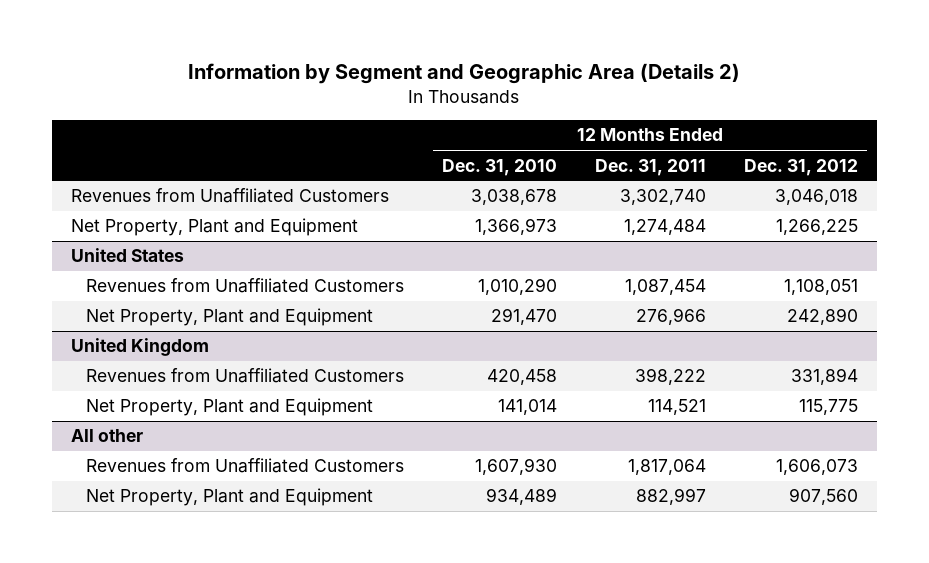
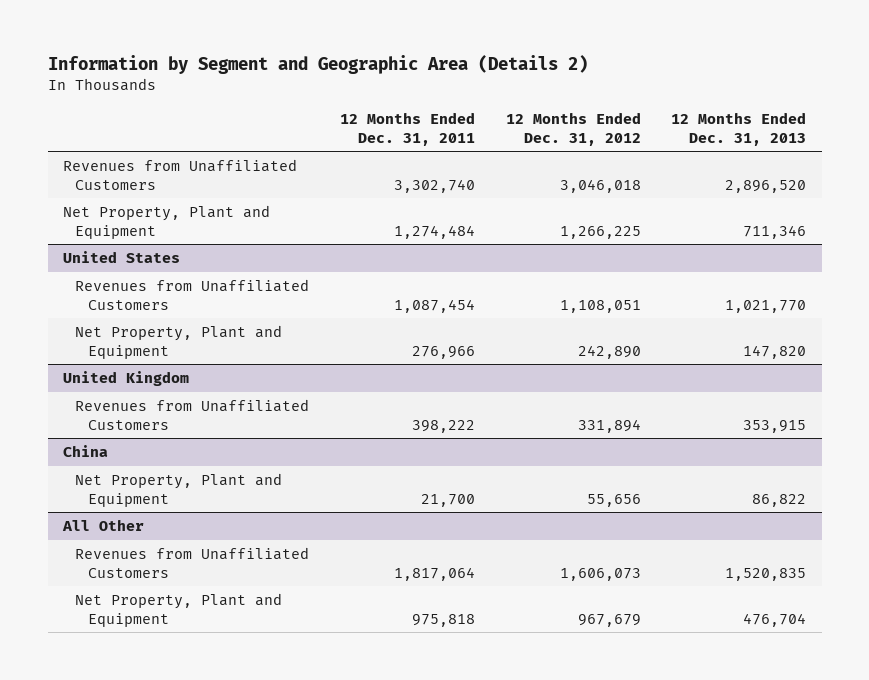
[442,158,558,176] Dec. 31, 2010 -> none
none -> [671,111,807,146] 12 Months Ended Dec. 31, 2013
none -> [63,444,109,457] China
[647,399,706,416] 114,521 -> [421,493,476,507] 21,700
[798,399,858,416] 115,775 -> [586,493,641,507] 55,656
[71,429,144,443] All other -> [62,518,145,531] All Other
[635,488,706,506] 882,997 -> [412,613,476,627] 975,818
[788,488,858,506] 907,560 -> [577,613,641,627] 967,679

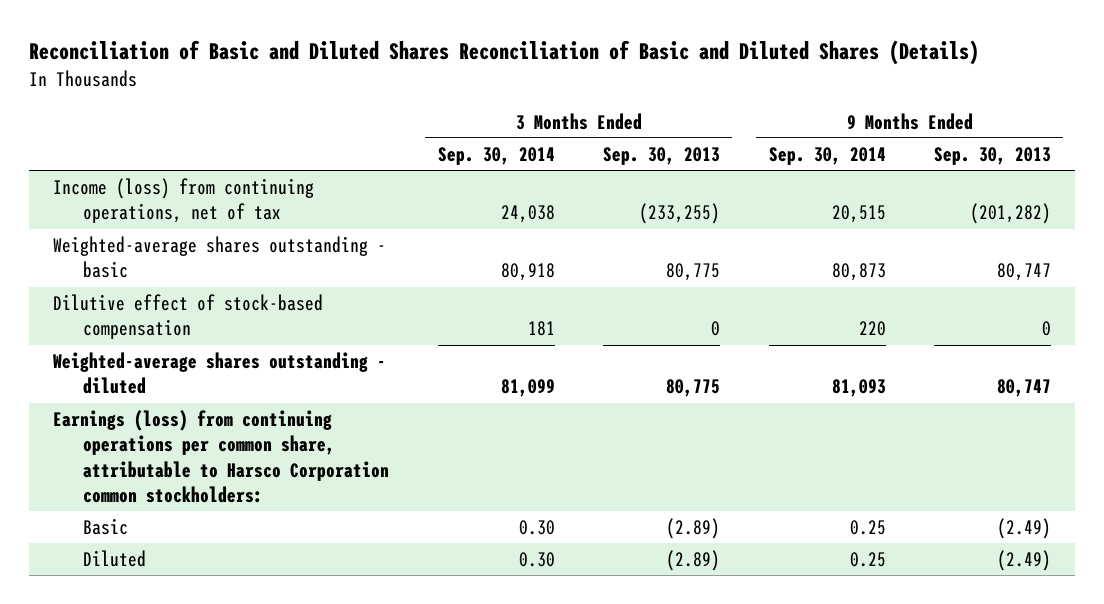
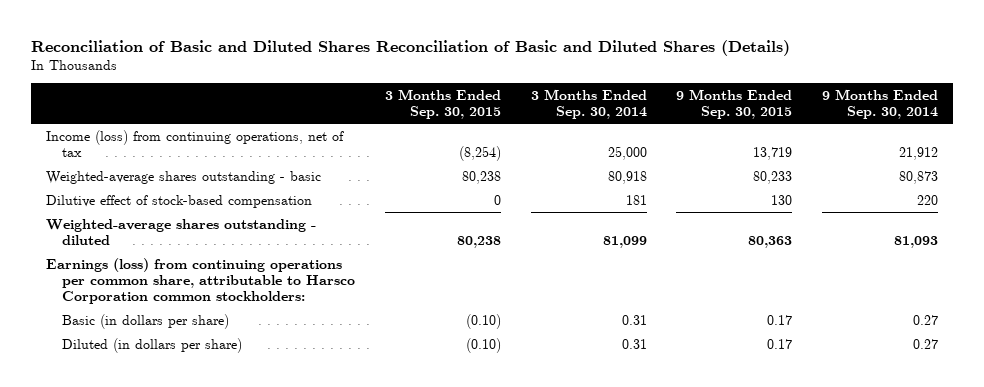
[603,146,721,165] Sep. 30, 2013 -> none
[934,146,1052,165] Sep. 30, 2013 -> none
none -> [384,89,501,120] 3 Months Ended Sep. 30, 2015
none -> [676,89,793,120] 9 Months Ended Sep. 30, 2015
[500,205,555,224] 24,038 -> [607,145,647,160] 25,000
[831,205,886,224] 20,515 -> [899,146,939,160] 21,912
[82,518,128,536] Basic -> [61,313,229,329] Basic (in dollars per share)
[518,520,555,536] 0.30 -> [621,314,647,325] 0.31
[849,520,886,536] 0.25 -> [913,314,939,325] 0.27
[82,550,146,568] Diluted -> [61,337,242,353] Diluted (in dollars per share)
[518,552,555,568] 0.30 -> [621,338,647,349] 0.31
[849,552,886,568] 0.25 -> [913,338,939,349] 0.27

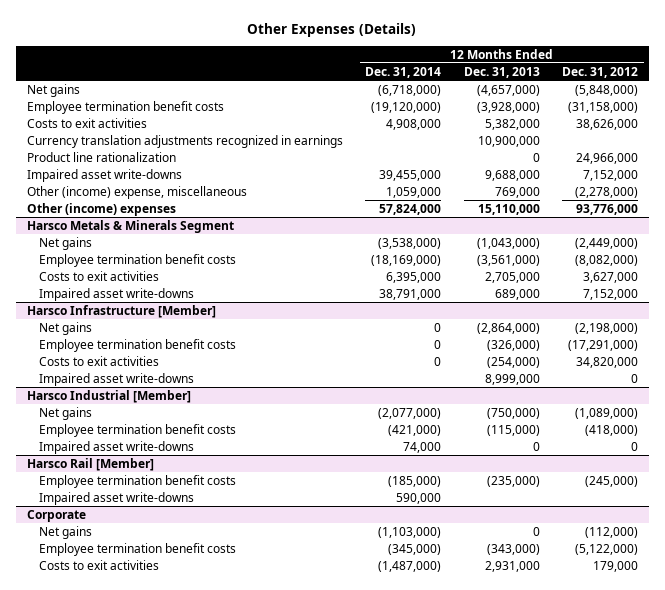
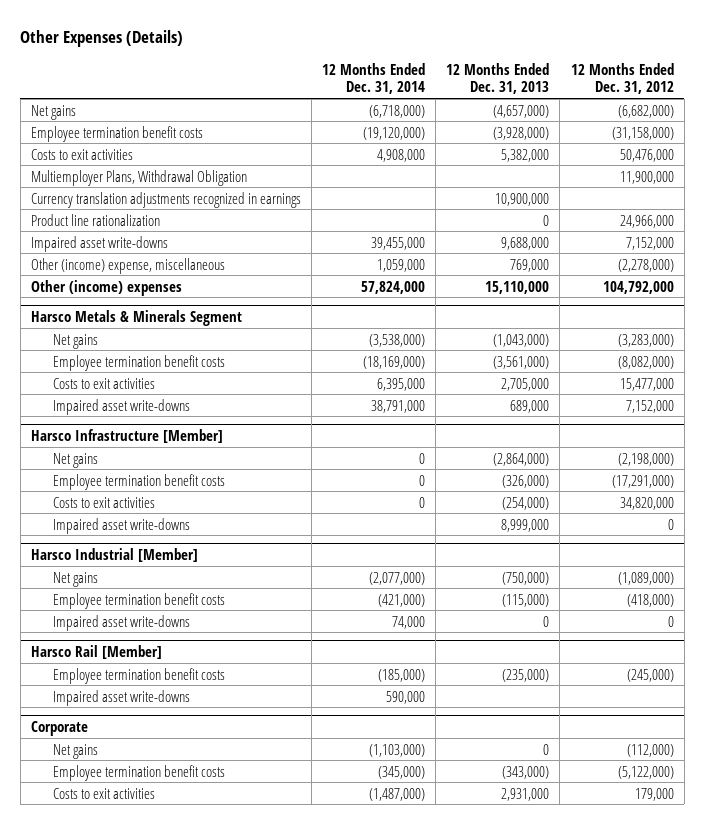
[575,84,639,96] (5,848,000) -> [617,104,674,118] (6,682,000)
[576,118,639,130] 38,626,000 -> [619,148,674,162] 50,476,000
none -> [30,169,247,186] Multiemployer Plans, Withdrawal Obligation
[576,203,639,215] 93,776,000 -> [602,280,674,294] 104,792,000
[575,237,639,249] (2,449,000) -> [617,333,674,347] (3,283,000)
[583,271,639,283] 3,627,000 -> [619,377,674,391] 15,477,000

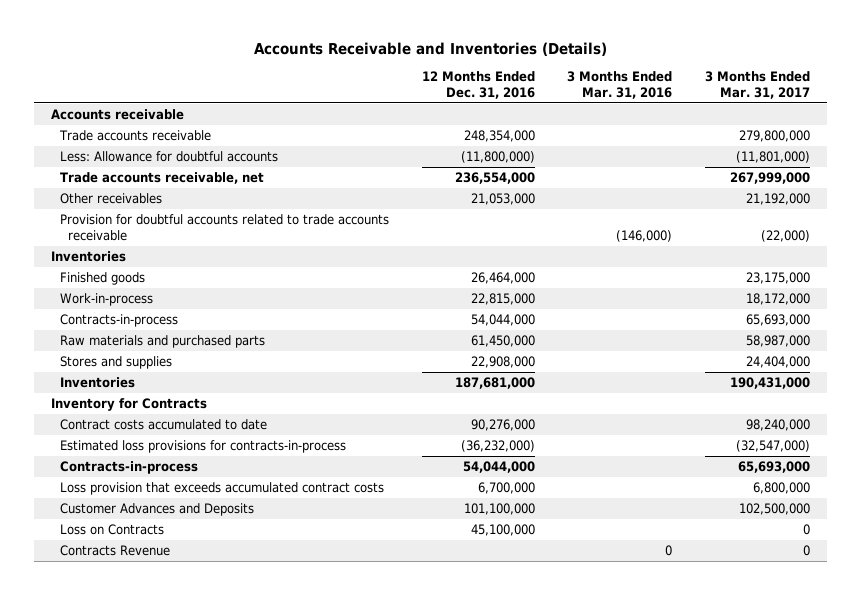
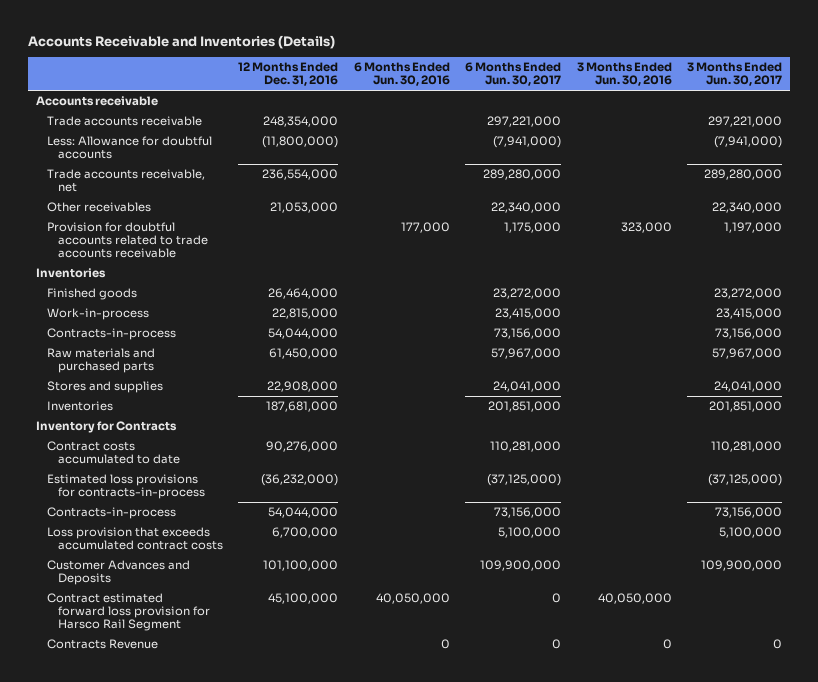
[567,70,673,99] 3 Months Ended Mar. 31, 2016 -> none
[705,70,811,99] 3 Months Ended Mar. 31, 2017 -> none
none -> [353,62,450,87] 6 Months Ended Jun. 30, 2016
none -> [465,62,562,87] 6 Months Ended Jun. 30, 2017
none -> [576,62,672,87] 3 Months Ended Jun. 30, 2016
none -> [687,62,783,87] 3 Months Ended Jun. 30, 2017
[59,523,164,535] Loss on Contracts -> [46,593,210,632] Contract estimated forward loss provision for Harsco Rail Segment

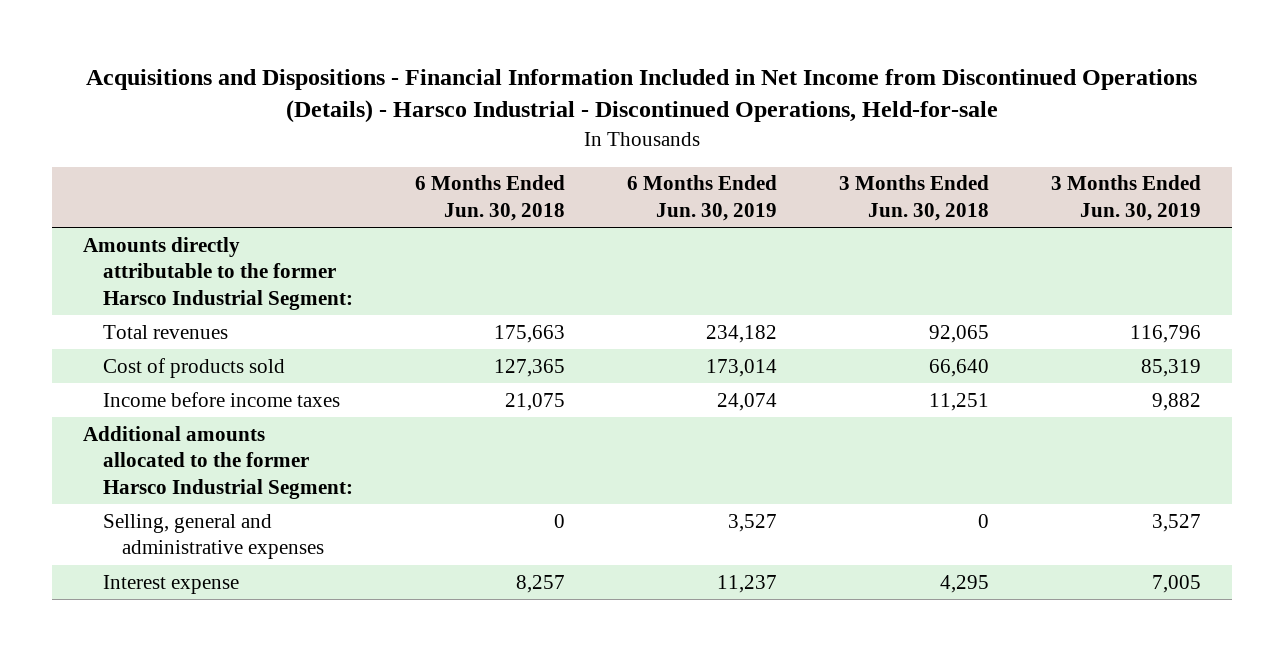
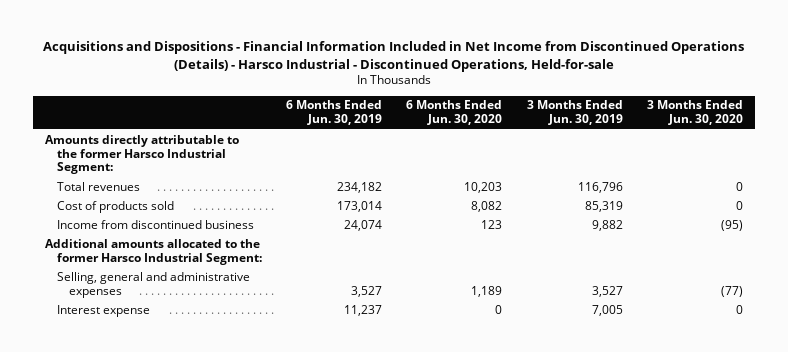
[414,175,565,221] 6 Months Ended Jun. 30, 2018 -> none
[839,175,990,221] 3 Months Ended Jun. 30, 2018 -> none
none -> [406,100,503,126] 6 Months Ended Jun. 30, 2020
none -> [646,100,743,126] 3 Months Ended Jun. 30, 2020
[102,391,340,407] Income before income taxes -> [57,219,255,229] Income from discontinued business

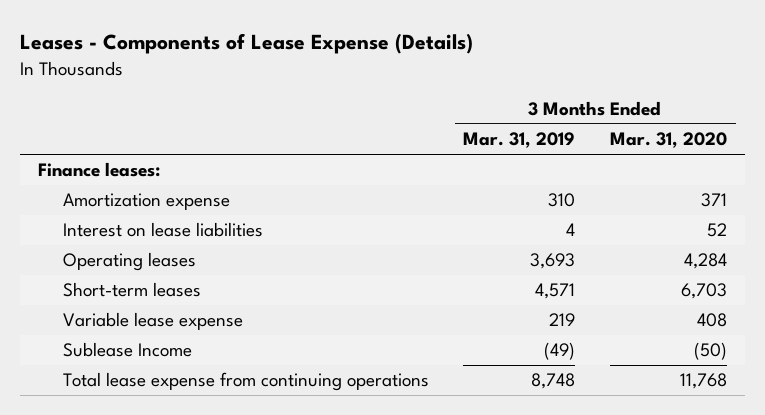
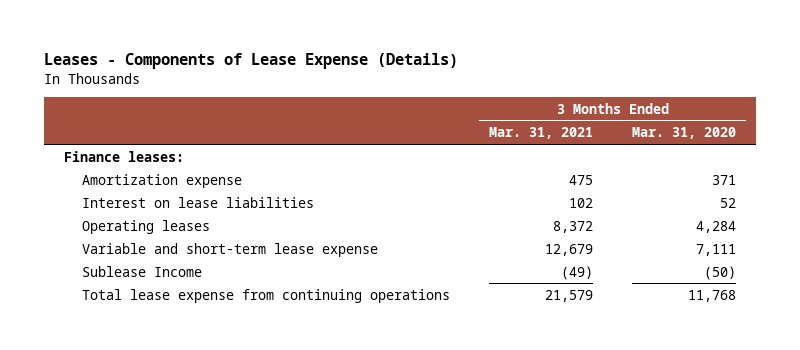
[463,132,576,149] Mar. 31, 2019 -> none
none -> [489,127,594,140] Mar. 31, 2021
[62,282,201,298] Short-term leases -> none
[62,312,243,331] Variable lease expense -> [82,242,379,257] Variable and short-term lease expense
[697,313,728,328] 408 -> [696,243,737,256] 7,111

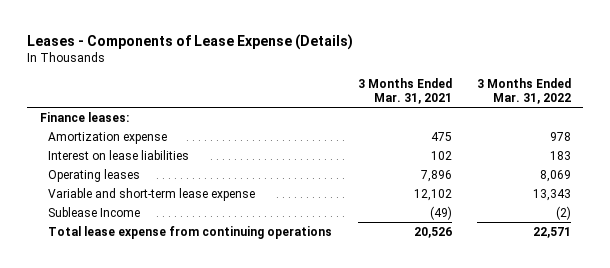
[632,127,737,140] Mar. 31, 2020 -> none
none -> [476,77,571,105] 3 Months Ended Mar. 31, 2022
[553,220,594,233] 8,372 -> [420,169,452,182] 7,896
[545,243,594,256] 12,679 -> [413,188,452,201] 12,102
[545,289,594,302] 21,579 -> [413,226,452,238] 20,526

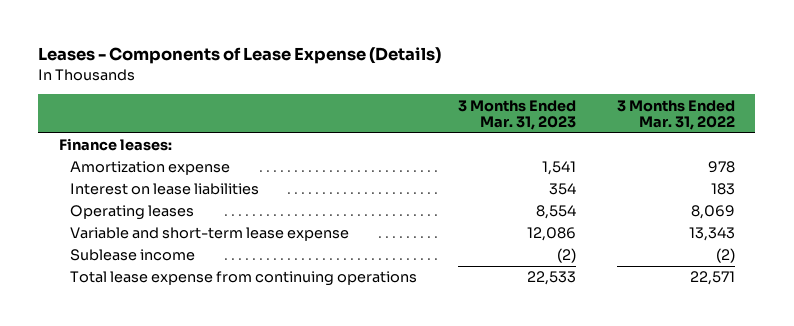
[357,77,452,105] 3 Months Ended Mar. 31, 2021 -> none
none -> [458,99,577,131] 3 Months Ended Mar. 31, 2023
[48,206,141,217] Sublease Income -> [70,249,196,262] Sublease income

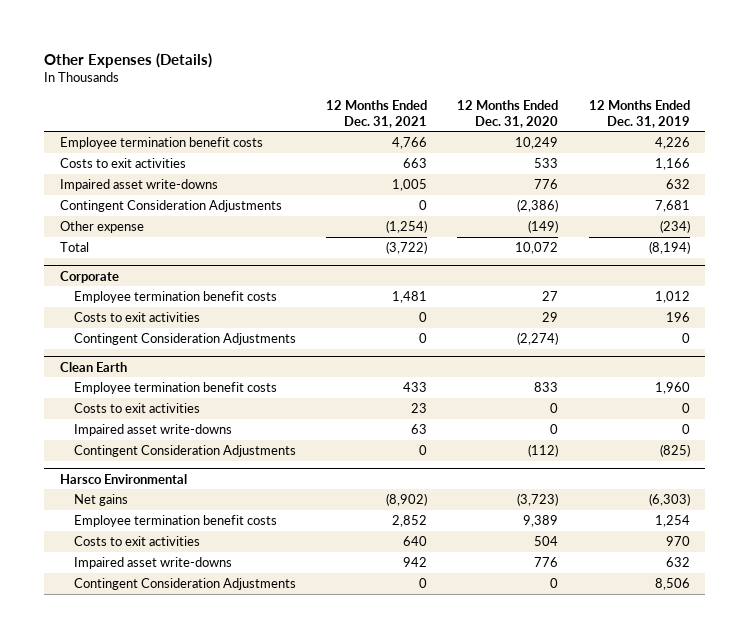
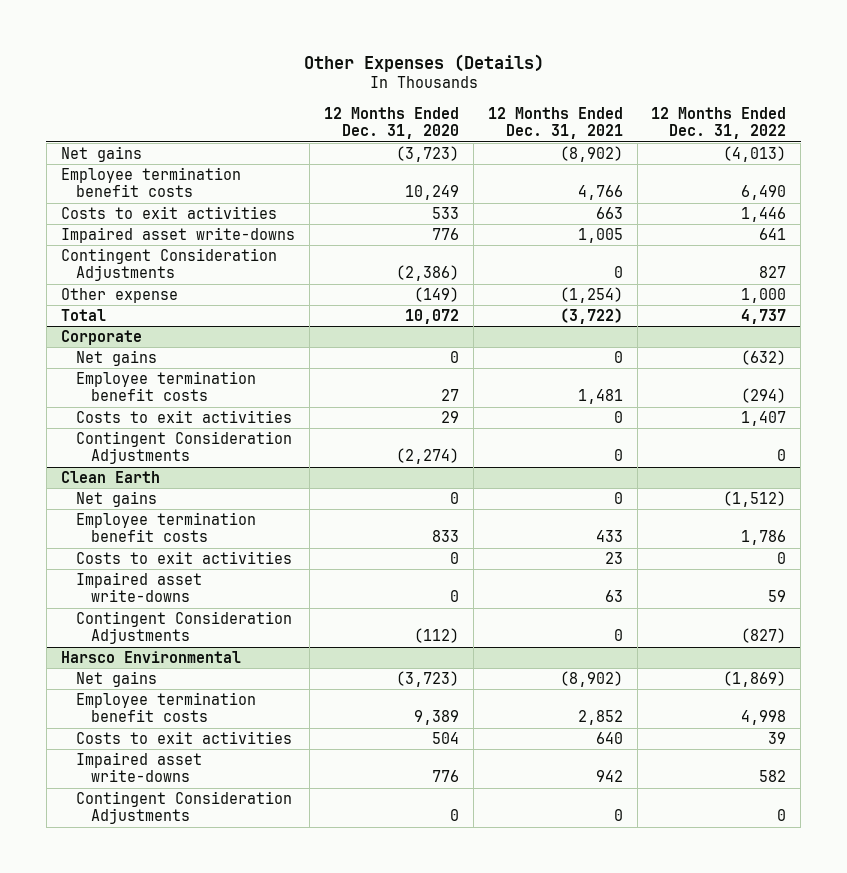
[588,100,690,128] 12 Months Ended Dec. 31, 2019 -> none
none -> [651,106,787,140] 12 Months Ended Dec. 31, 2022
none -> [60,145,142,162] Net gains
none -> [76,349,158,366] Net gains
none -> [76,490,158,507] Net gains

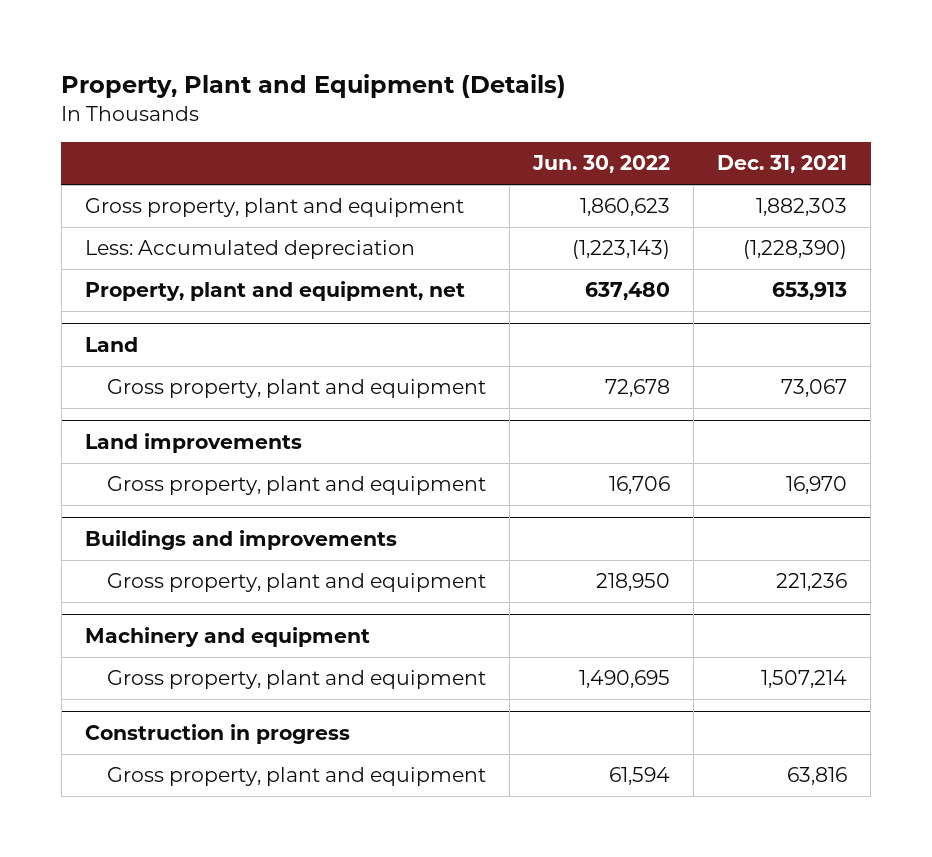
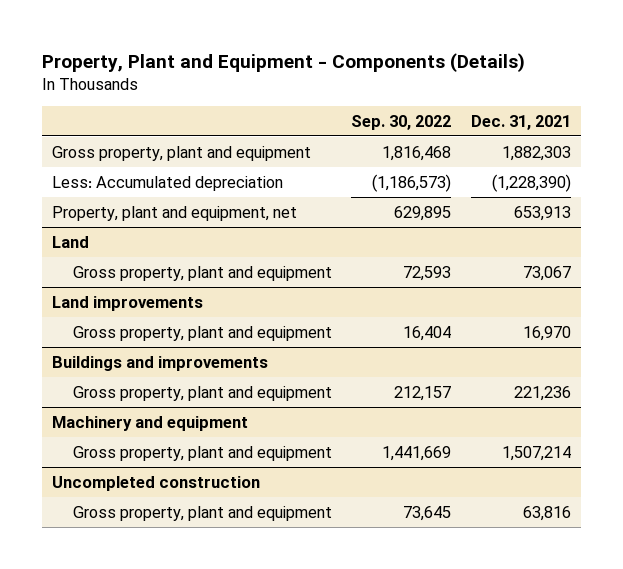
[61,74,567,99] Property, Plant and Equipment (Details) -> [42,52,526,72] Property, Plant and Equipment - Components (Details)
[532,155,671,174] Jun. 30, 2022 -> none
none -> [351,114,452,130] Sep. 30, 2022
[84,724,350,745] Construction in progress -> [52,475,261,491] Uncompleted construction

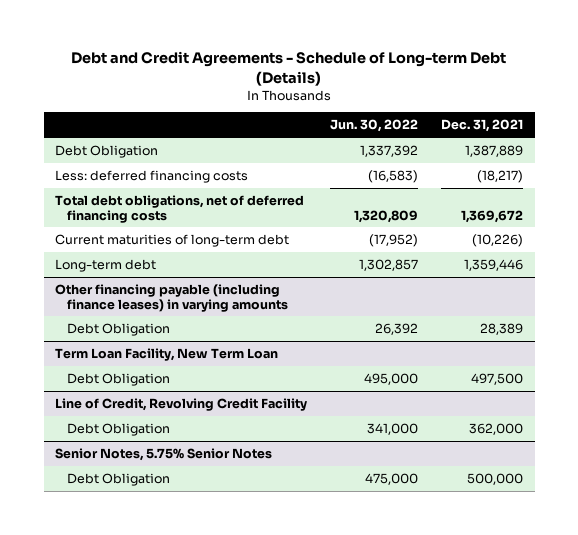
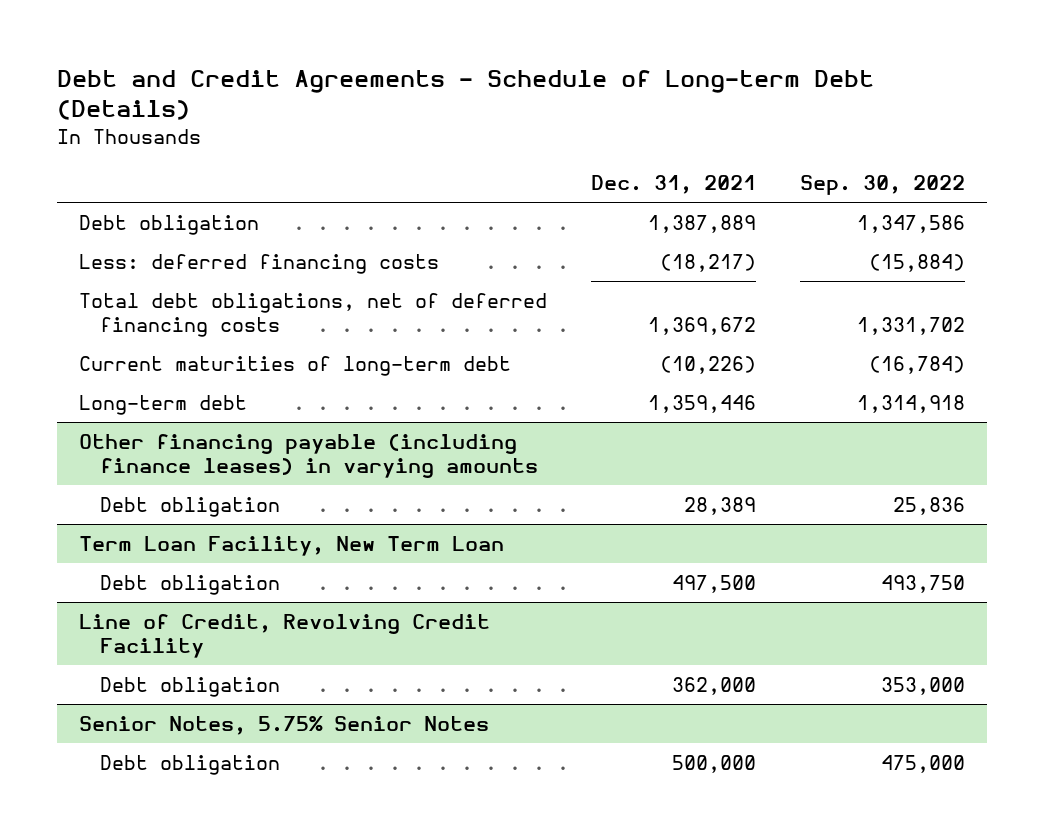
[330,119,419,133] Jun. 30, 2022 -> none
none -> [800,175,966,196] Sep. 30, 2022
[55,144,159,158] Debt Obligation -> [78,214,259,235] Debt obligation
[67,322,171,336] Debt Obligation -> [99,496,280,517] Debt obligation
[67,372,171,386] Debt Obligation -> [99,574,280,595] Debt obligation
[67,422,171,436] Debt Obligation -> [99,676,280,697] Debt obligation
[67,472,171,486] Debt Obligation -> [99,754,280,775] Debt obligation

